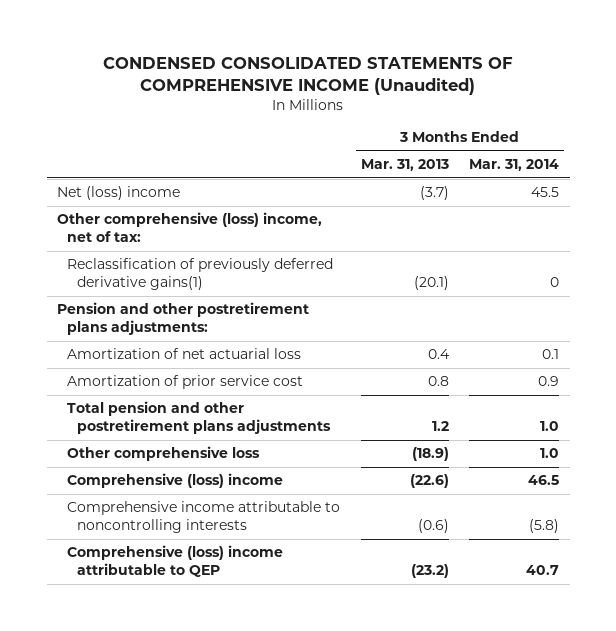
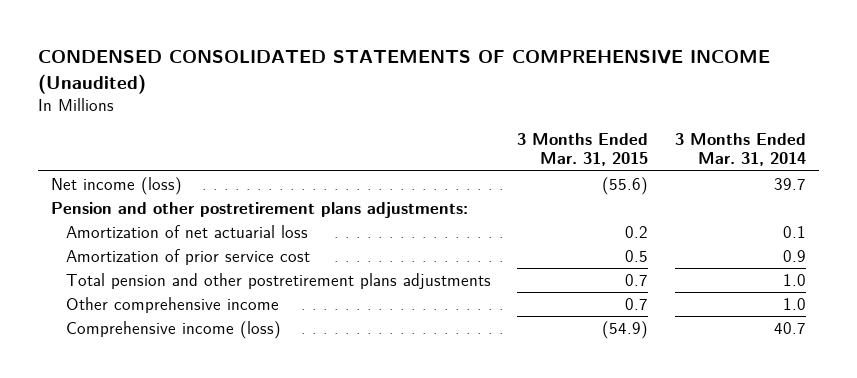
[360,159,449,172] Mar. 31, 2013 -> none
none -> [517,133,649,167] 3 Months Ended Mar. 31, 2015
[56,212,322,243] Other comprehensive (loss) income, net of tax: -> none
[67,258,334,291] Reclassification of previously deferred derivative gains(1) -> none
[56,186,180,201] Net (loss) income -> [51,176,183,195] Net income (loss)
[531,187,560,198] 45.5 -> [773,177,806,190] 39.7
[67,473,284,489] Comprehensive (loss) income -> none
[67,501,341,534] Comprehensive income attributable to noncontrolling interests -> none
[67,446,261,462] Other comprehensive loss -> [66,296,280,313] Other comprehensive income
[67,545,284,578] Comprehensive (loss) income attributable to QEP -> [66,320,282,339] Comprehensive income (loss)

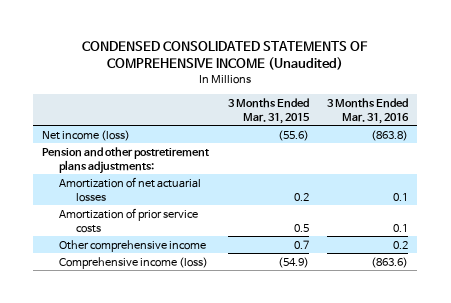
[674,133,806,167] 3 Months Ended Mar. 31, 2014 -> none
none -> [327,97,410,124] 3 Months Ended Mar. 31, 2016
[66,272,492,289] Total pension and other postretirement plans adjustments -> none
[66,224,309,238] Amortization of net actuarial loss -> [59,176,202,202] Amortization of net actuarial losses
[66,248,311,265] Amortization of prior service cost -> [59,207,199,233] Amortization of prior service costs

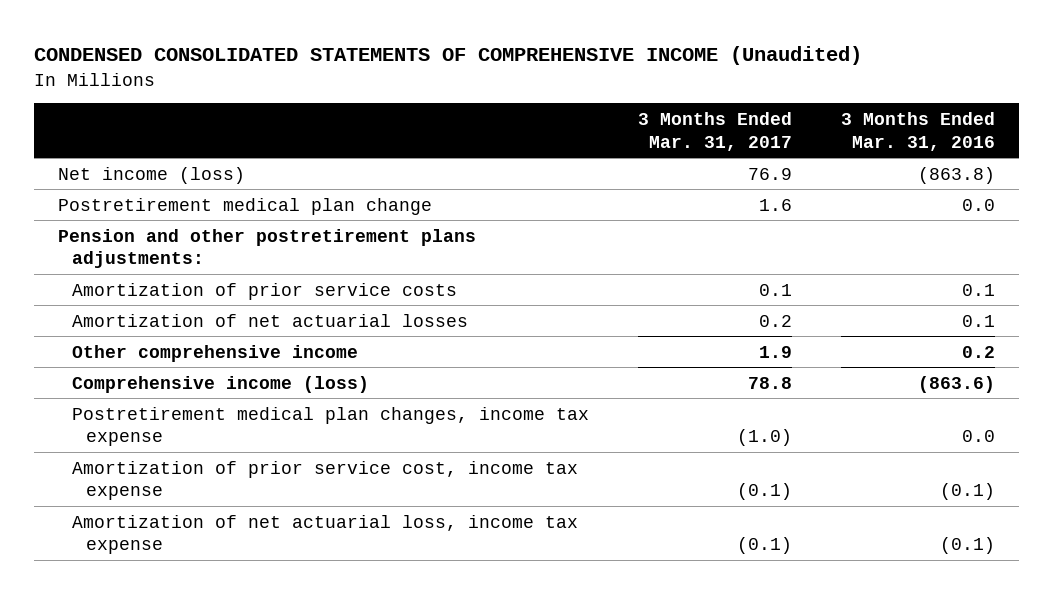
[227,97,310,124] 3 Months Ended Mar. 31, 2015 -> none
none -> [637,112,792,151] 3 Months Ended Mar. 31, 2017
none -> [58,197,433,215] Postretirement medical plan change
[59,176,202,202] Amortization of net actuarial losses -> [71,313,468,327] Amortization of net actuarial losses
none -> [71,406,589,447] Postretirement medical plan changes, income tax expense
none -> [71,460,578,501] Amortization of prior service cost, income tax expense
none -> [71,514,578,555] Amortization of net actuarial loss, income tax expense

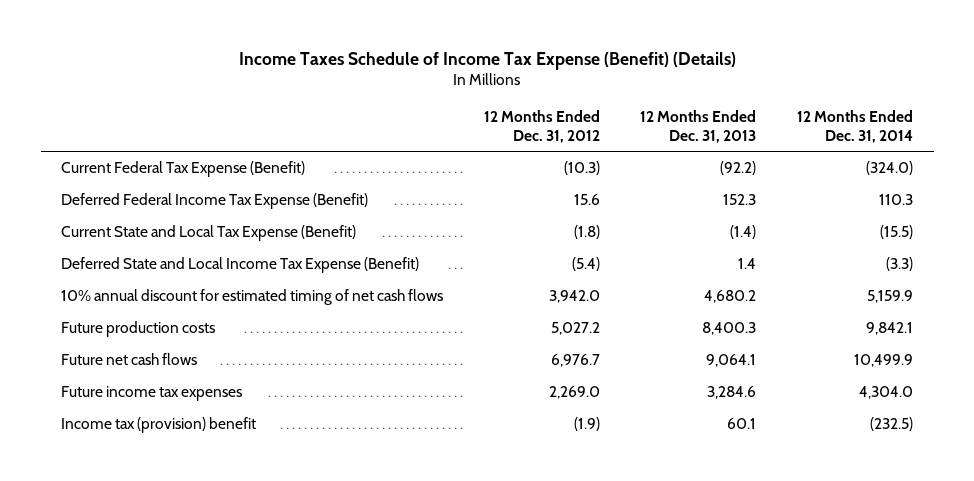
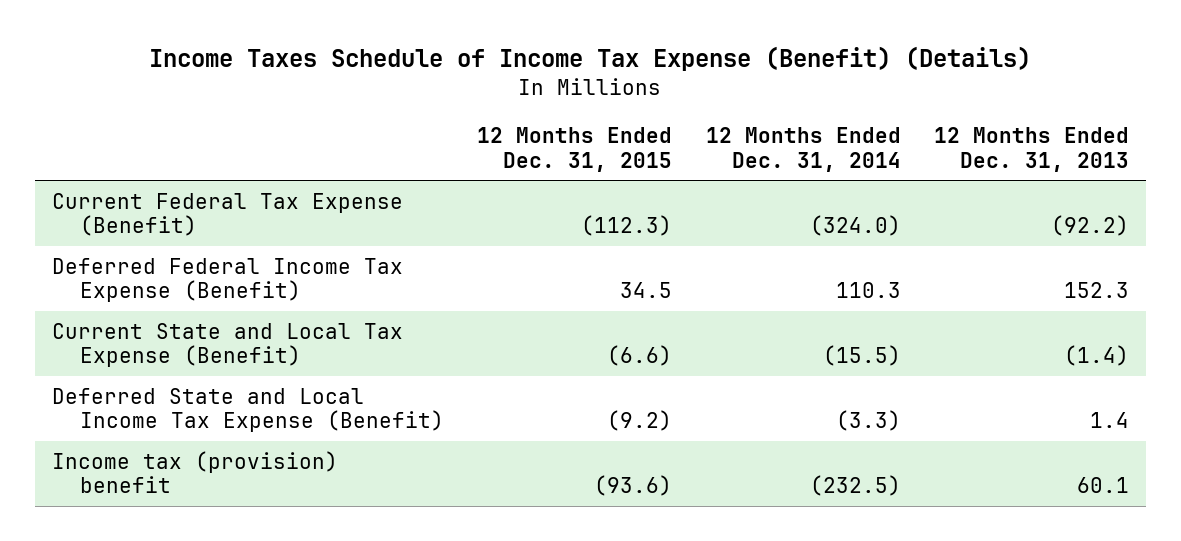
[483,109,600,144] 12 Months Ended Dec. 31, 2012 -> none
none -> [477,126,673,172] 12 Months Ended Dec. 31, 2015
[61,289,444,306] 10% annual discount for estimated timing of net cash flows -> none
[61,321,216,338] Future production costs -> none
[61,353,198,366] Future net cash flows -> none
[61,386,243,402] Future income tax expenses -> none

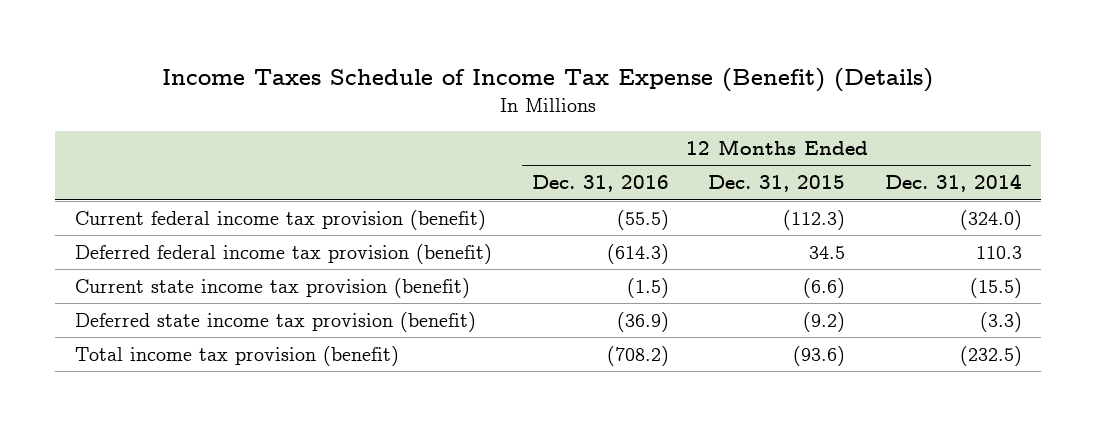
[934,126,1130,172] 12 Months Ended Dec. 31, 2013 -> none
none -> [531,175,669,193] Dec. 31, 2016
[51,192,403,237] Current Federal Tax Expense (Benefit) -> [74,209,486,230] Current federal income tax provision (benefit)
[51,257,403,303] Deferred Federal Income Tax Expense (Benefit) -> [74,243,492,264] Deferred federal income tax provision (benefit)
[51,322,403,368] Current State and Local Tax Expense (Benefit) -> [74,277,470,298] Current state income tax provision (benefit)
[51,387,444,433] Deferred State and Local Income Tax Expense (Benefit) -> [74,311,476,332] Deferred state income tax provision (benefit)
[51,450,338,494] Income tax (provision) benefit -> [74,345,399,366] Total income tax provision (benefit)

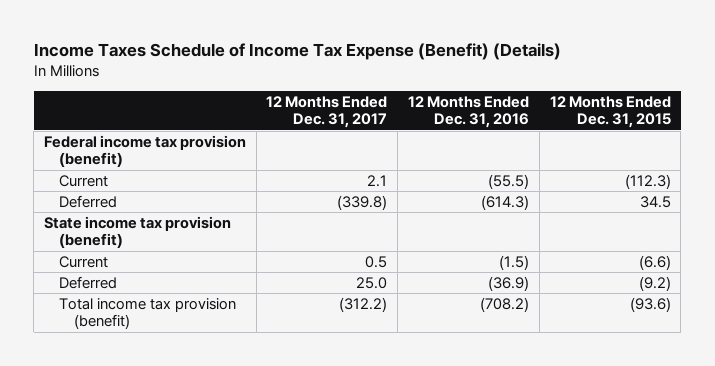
[884,174,1022,193] Dec. 31, 2014 -> none
none -> [266,96,388,129] 12 Months Ended Dec. 31, 2017
none -> [43,134,246,168] Federal income tax provision (benefit)
[74,209,486,230] Current federal income tax provision (benefit) -> [58,174,108,187] Current
[74,243,492,264] Deferred federal income tax provision (benefit) -> [58,194,117,208] Deferred
none -> [43,215,231,249] State income tax provision (benefit)
[74,277,470,298] Current state income tax provision (benefit) -> [58,255,108,268] Current
[74,311,476,332] Deferred state income tax provision (benefit) -> [58,275,117,289] Deferred

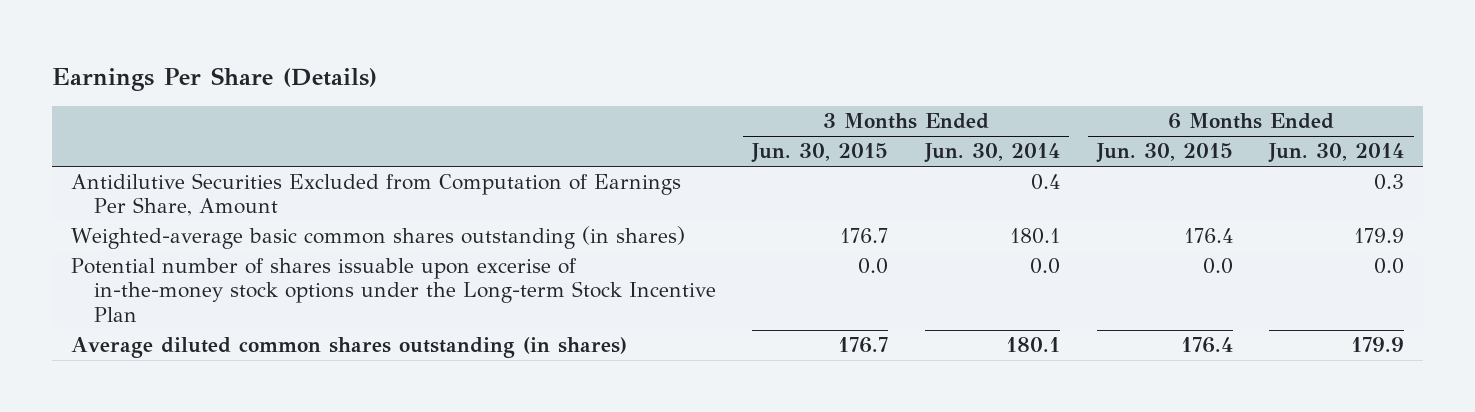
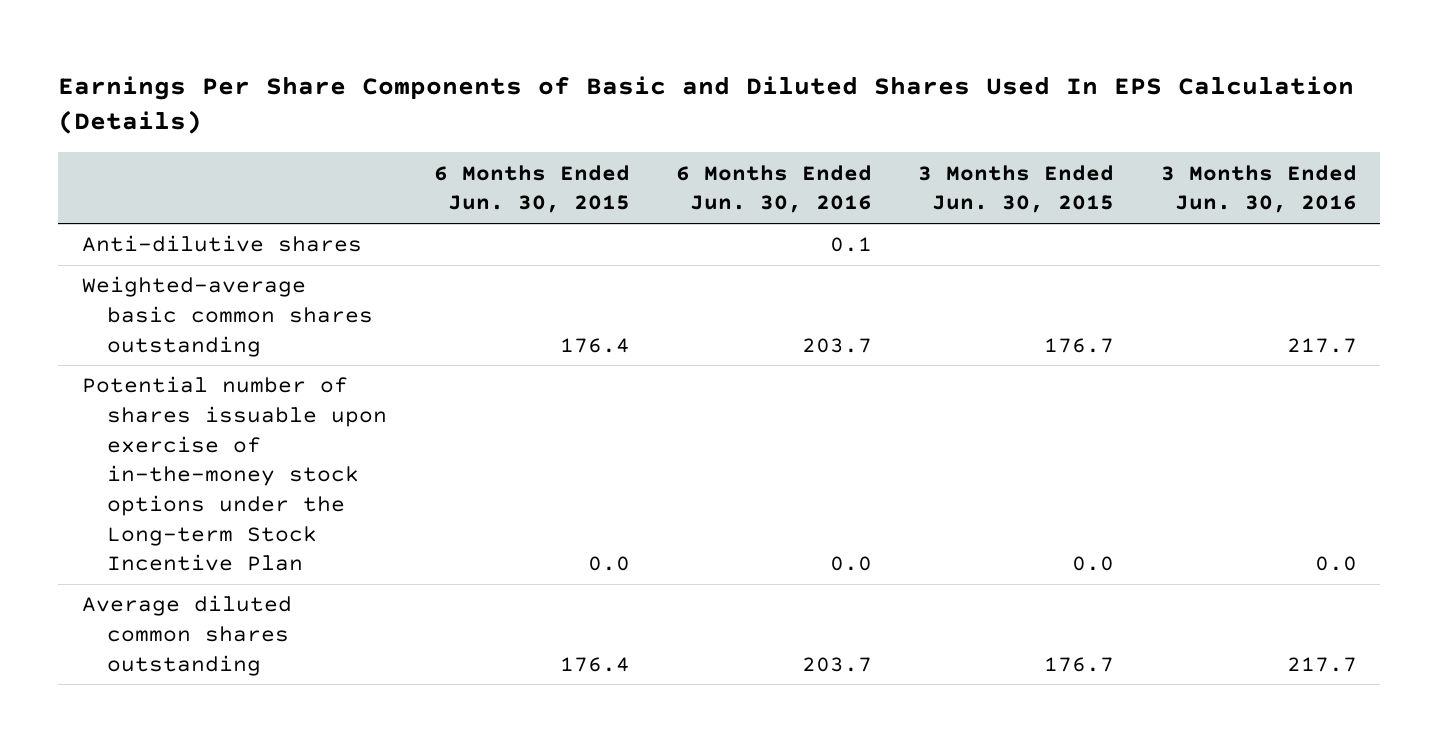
[52,66,378,91] Earnings Per Share (Details) -> [58,75,1355,135] Earnings Per Share Components of Basic and Diluted Shares Used In EPS Calculation (Details)
[924,143,1061,164] Jun. 30, 2014 -> none
[1268,143,1405,164] Jun. 30, 2014 -> none
none -> [676,164,873,214] 6 Months Ended Jun. 30, 2016
none -> [1160,164,1357,214] 3 Months Ended Jun. 30, 2016
[70,173,681,217] Antidilutive Securities Excluded from Computation of Earnings Per Share, Amount -> none
none -> [81,235,362,253] Anti-dilutive shares
[70,226,685,250] Weighted-average basic common shares outstanding (in shares) -> [81,276,374,357] Weighted-average basic common shares outstanding
[70,258,716,322] Potential number of shares issuable upon excerise of in-the-money stock options under the Long-term Stock Incentive Plan -> [81,376,388,572] Potential number of shares issuable upon exercise of in-the-money stock options under the Long-term Stock Incentive Plan
[70,337,627,359] Average diluted common shares outstanding (in shares) -> [81,595,292,676] Average diluted common shares outstanding

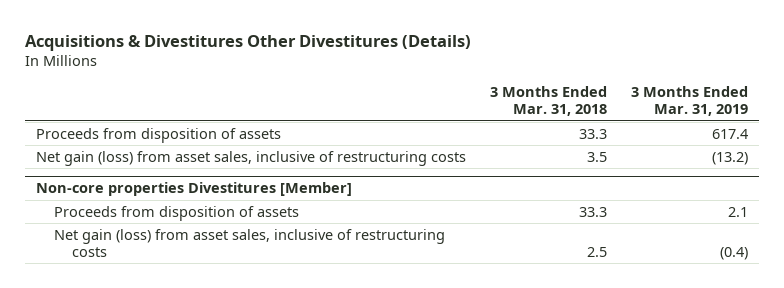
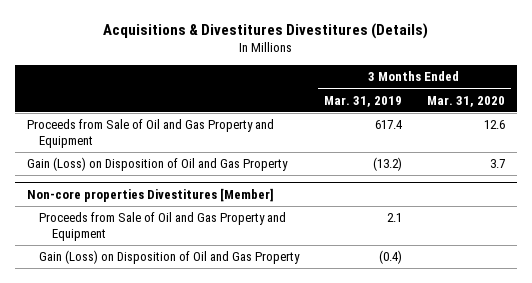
[24,34,471,51] Acquisitions & Divestitures Other Divestitures (Details) -> [102,22,428,39] Acquisitions & Divestitures Divestitures (Details)
[489,86,607,116] 3 Months Ended Mar. 31, 2018 -> none
none -> [426,95,505,107] Mar. 31, 2020
[36,127,282,143] Proceeds from disposition of assets -> [27,119,275,148] Proceeds from Sale of Oil and Gas Property and Equipment
[36,150,467,166] Net gain (loss) from asset sales, inclusive of restructuring costs -> [27,157,289,172] Gain (Loss) on Disposition of Oil and Gas Property
[54,205,300,221] Proceeds from disposition of assets -> [39,212,287,241] Proceeds from Sale of Oil and Gas Property and Equipment
[54,228,446,257] Net gain (loss) from asset sales, inclusive of restructuring costs -> [39,250,301,265] Gain (Loss) on Disposition of Oil and Gas Property

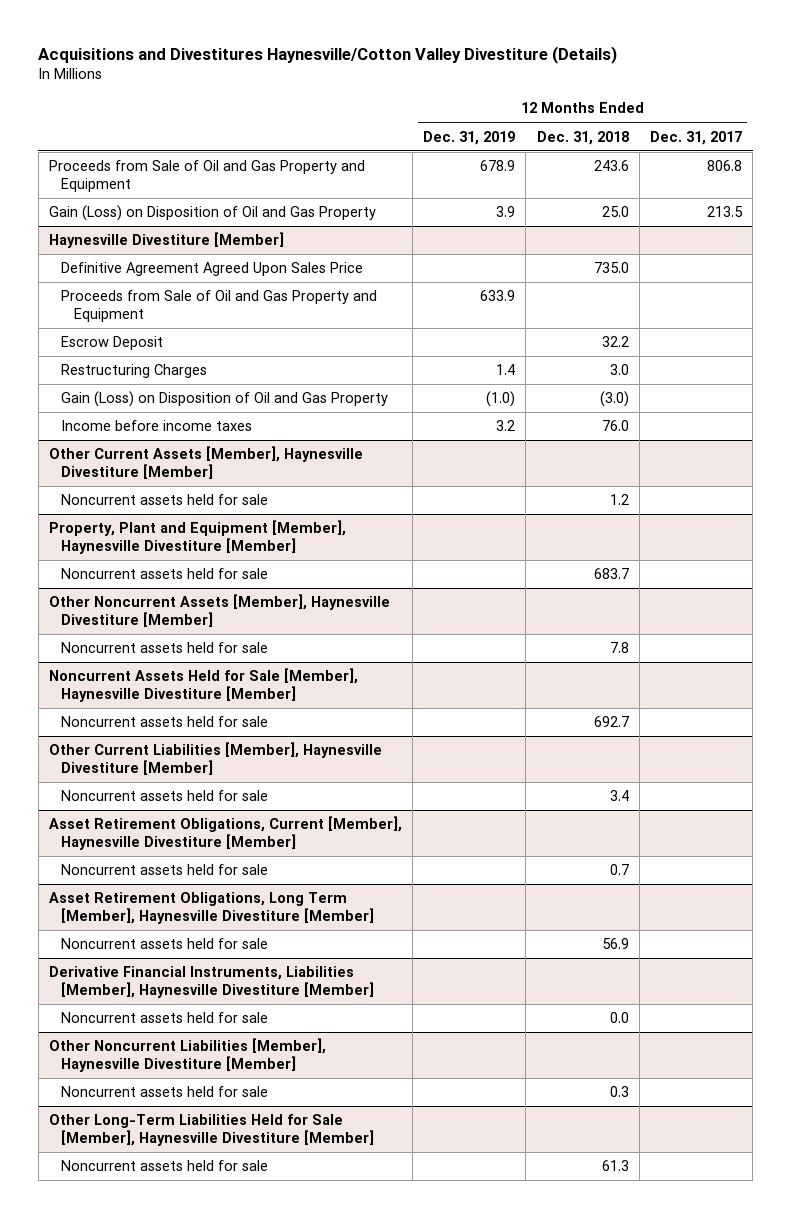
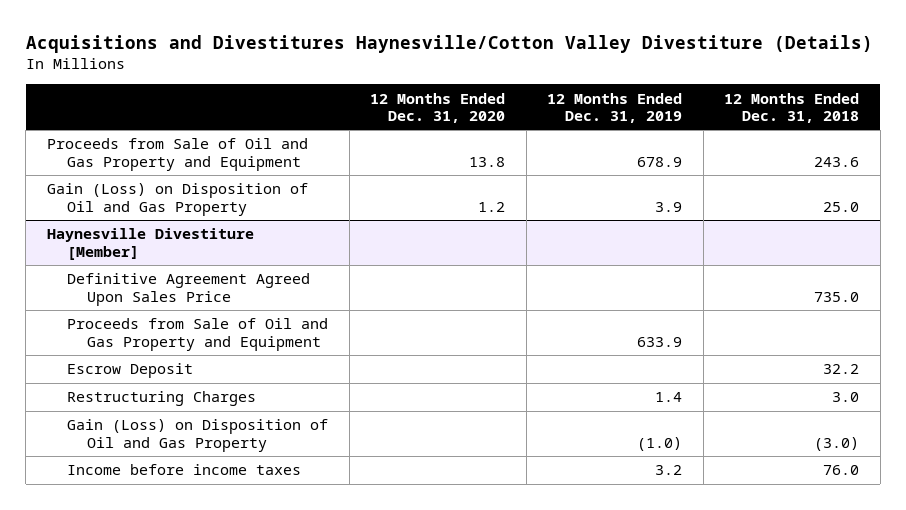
[650,130,743,145] Dec. 31, 2017 -> none
none -> [370,92,506,124] 12 Months Ended Dec. 31, 2020
[48,446,363,479] Other Current Assets [Member], Haynesville Divestiture [Member] -> none
[61,494,269,506] Noncurrent assets held for sale -> none
[48,520,346,554] Property, Plant and Equipment [Member], Haynesville Divestiture [Member] -> none
[61,568,269,580] Noncurrent assets held for sale -> none
[48,594,390,627] Other Noncurrent Assets [Member], Haynesville Divestiture [Member] -> none
[61,642,269,654] Noncurrent assets held for sale -> none
[48,668,358,702] Noncurrent Assets Held for Sale [Member], Haynesville Divestiture [Member] -> none
[61,716,269,728] Noncurrent assets held for sale -> none
[48,742,382,775] Other Current Liabilities [Member], Haynesville Divestiture [Member] -> none
[61,790,269,802] Noncurrent assets held for sale -> none
[48,816,402,850] Asset Retirement Obligations, Current [Member], Haynesville Divestiture [Member] -> none
[61,864,269,876] Noncurrent assets held for sale -> none
[48,892,375,924] Asset Retirement Obligations, Long Term [Member], Haynesville Divestiture [Member] -> none
[61,938,269,950] Noncurrent assets held for sale -> none
[48,966,375,998] Derivative Financial Instruments, Liabilities [Member], Haynesville Divestiture [Member] -> none
[61,1012,269,1024] Noncurrent assets held for sale -> none
[48,1038,326,1072] Other Noncurrent Liabilities [Member], Haynesville Divestiture [Member] -> none
[61,1086,269,1098] Noncurrent assets held for sale -> none
[48,1114,375,1146] Other Long-Term Liabilities Held for Sale [Member], Haynesville Divestiture [Member] -> none
[61,1160,269,1172] Noncurrent assets held for sale -> none

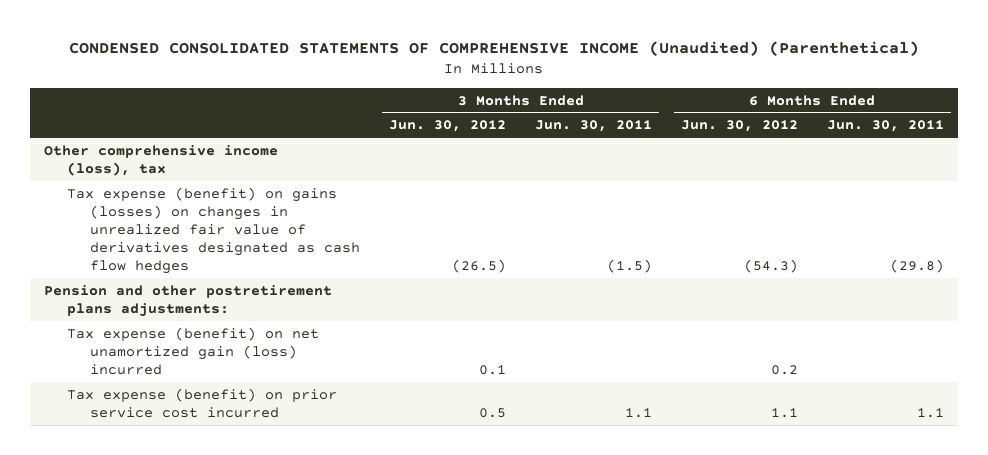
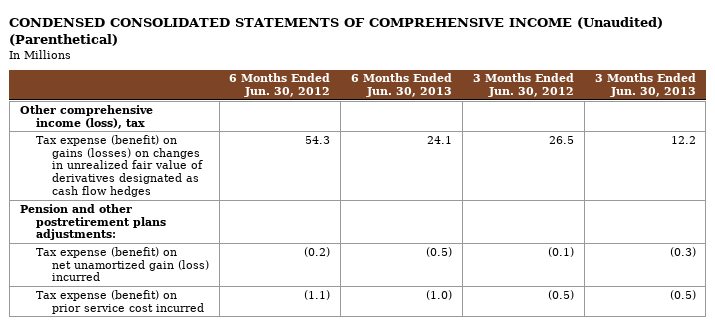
[534,120,652,133] Jun. 30, 2011 -> none
[826,120,944,133] Jun. 30, 2011 -> none
none -> [351,73,453,98] 6 Months Ended Jun. 30, 2013
none -> [594,73,696,98] 3 Months Ended Jun. 30, 2013
[452,259,507,274] (26.5) -> [548,135,574,144] 26.5
[743,259,798,274] (54.3) -> [305,135,331,144] 54.3
[479,364,507,375] 0.1 -> [547,246,574,257] (0.1)
[770,364,798,375] 0.2 -> [304,246,331,257] (0.2)
[479,407,507,418] 0.5 -> [547,289,574,300] (0.5)
[770,407,798,418] 1.1 -> [304,289,331,300] (1.1)

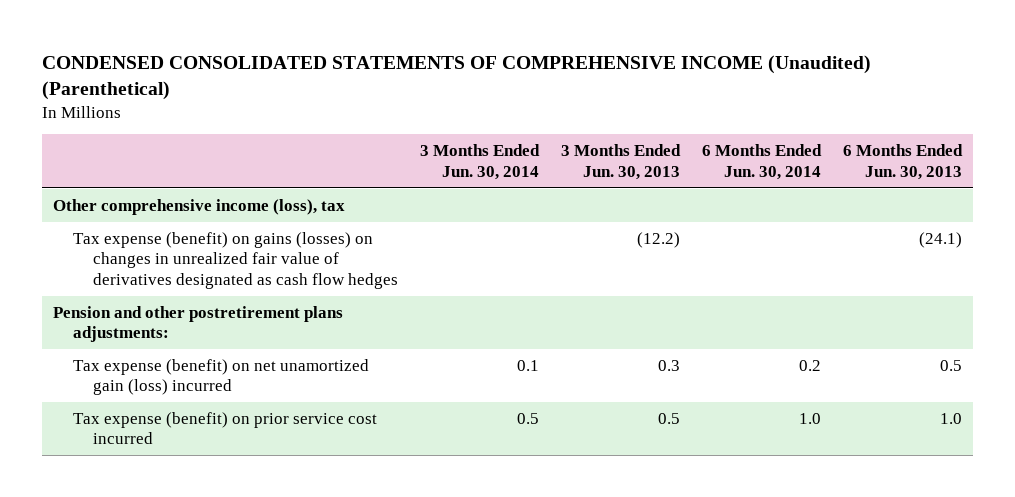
[229,73,331,98] 6 Months Ended Jun. 30, 2012 -> none
[472,73,574,98] 3 Months Ended Jun. 30, 2012 -> none
none -> [420,144,541,180] 3 Months Ended Jun. 30, 2014
none -> [702,144,823,180] 6 Months Ended Jun. 30, 2014
[427,135,453,144] 24.1 -> [918,231,962,248] (24.1)
[670,135,696,144] 12.2 -> [637,231,681,248] (12.2)
[426,246,453,257] (0.5) -> [939,359,962,371] 0.5
[669,246,696,257] (0.3) -> [658,359,681,371] 0.3
[426,289,453,300] (1.0) -> [939,412,962,424] 1.0
[669,289,696,300] (0.5) -> [658,412,681,424] 0.5

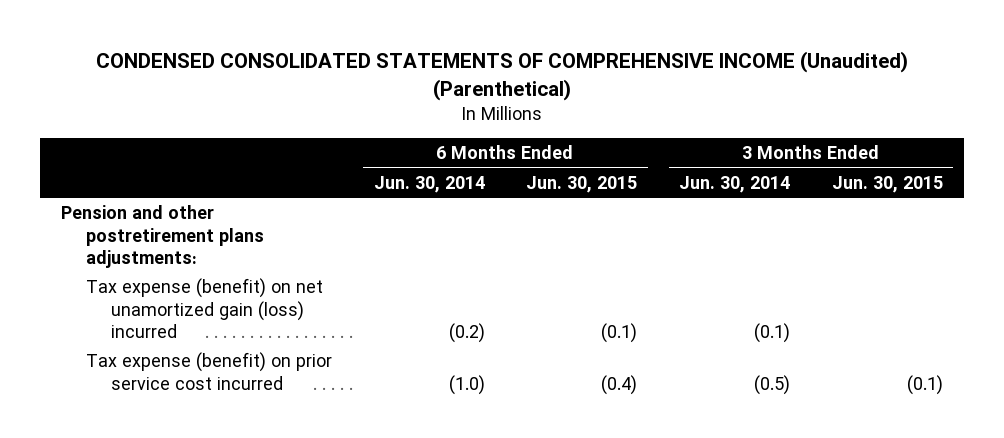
[561,144,682,180] 3 Months Ended Jun. 30, 2013 -> none
[842,144,963,180] 6 Months Ended Jun. 30, 2013 -> none
none -> [526,176,638,194] Jun. 30, 2015
none -> [831,176,943,194] Jun. 30, 2015
[53,198,346,215] Other comprehensive income (loss), tax -> none
[73,231,399,289] Tax expense (benefit) on gains (losses) on changes in unrealized fair value of derivatives designated as cash flow hedges -> none
[517,359,540,371] 0.1 -> [754,323,791,344] (0.1)
[799,359,822,371] 0.2 -> [448,323,485,344] (0.2)
[517,412,540,424] 0.5 -> [754,374,791,395] (0.5)
[799,412,822,424] 1.0 -> [448,374,485,395] (1.0)

